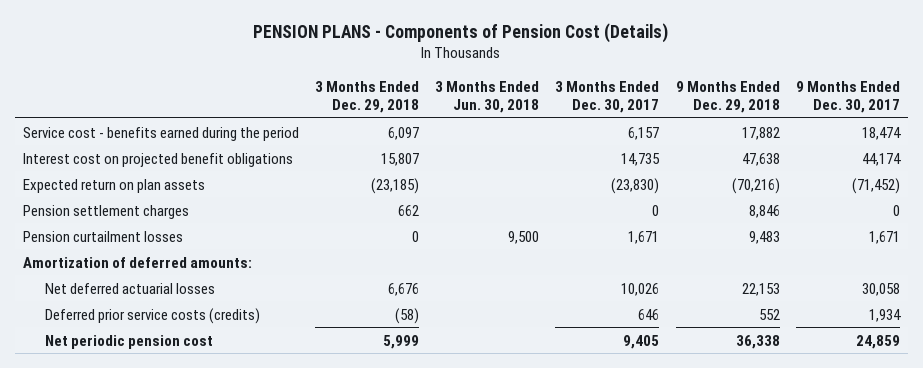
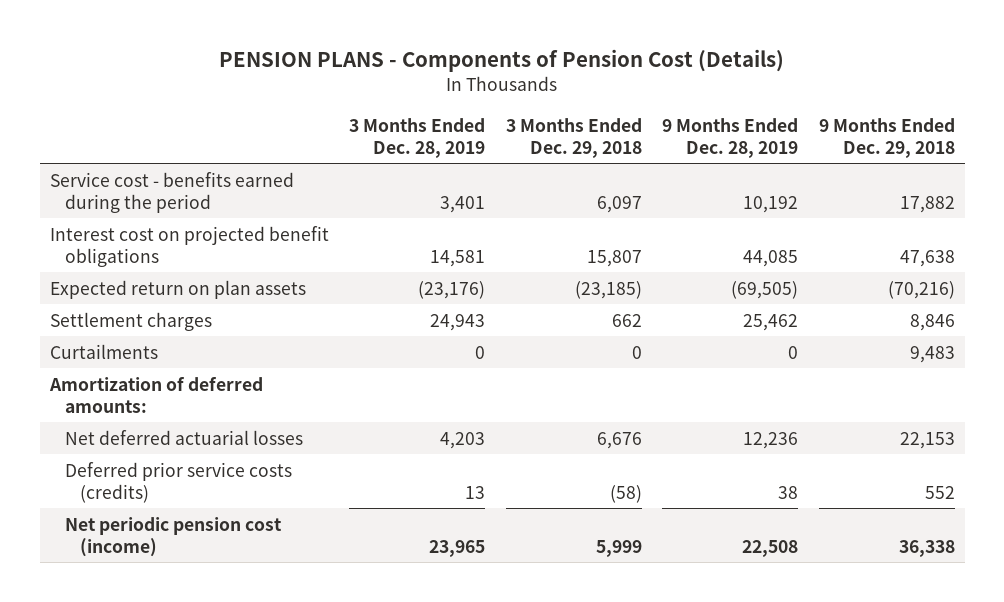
[435,80,540,113] 3 Months Ended Jun. 30, 2018 -> none
[555,80,660,113] 3 Months Ended Dec. 30, 2017 -> none
[795,80,900,113] 9 Months Ended Dec. 30, 2017 -> none
none -> [349,117,486,158] 3 Months Ended Dec. 28, 2019
none -> [662,117,799,158] 9 Months Ended Dec. 28, 2019
[22,204,189,219] Pension settlement charges -> [49,311,212,331] Settlement charges
[22,230,183,242] Pension curtailment losses -> [49,343,158,359] Curtailments
[44,334,213,349] Net periodic pension cost -> [65,516,283,557] Net periodic pension cost (income)

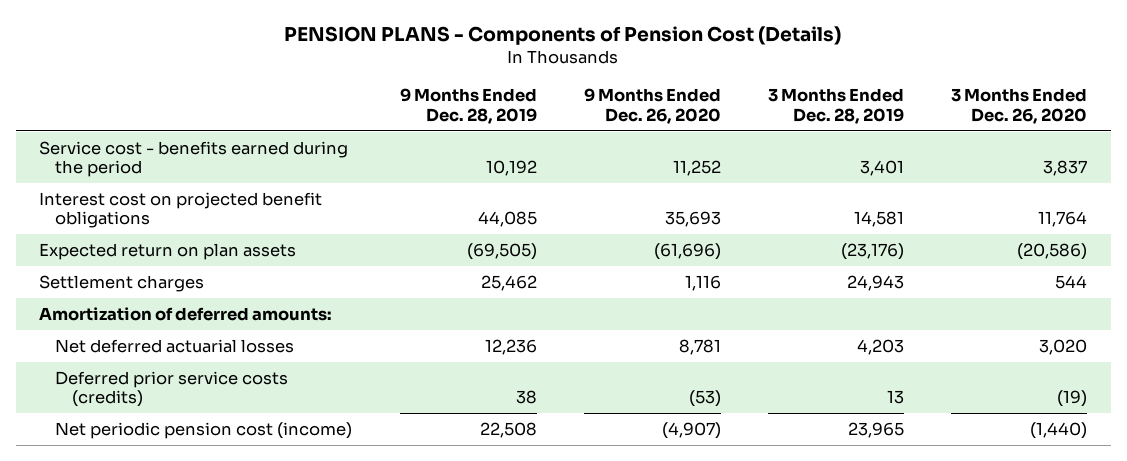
[505,117,642,158] 3 Months Ended Dec. 29, 2018 -> none
[818,117,955,158] 9 Months Ended Dec. 29, 2018 -> none
none -> [583,88,721,124] 9 Months Ended Dec. 26, 2020
none -> [951,88,1088,124] 3 Months Ended Dec. 26, 2020
[49,343,158,359] Curtailments -> none

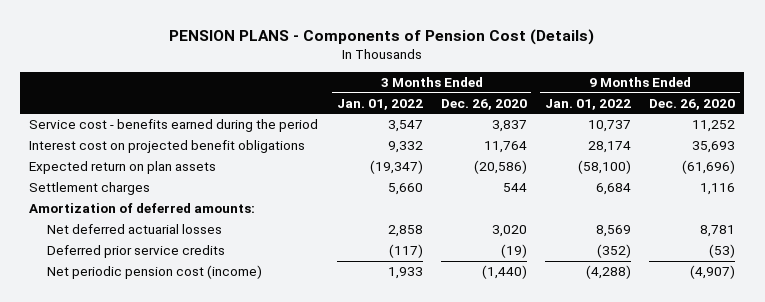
[399,88,537,124] 9 Months Ended Dec. 28, 2019 -> none
[768,88,905,124] 3 Months Ended Dec. 28, 2019 -> none
none -> [336,98,423,110] Jan. 01, 2022
none -> [544,98,631,110] Jan. 01, 2022
[55,370,289,408] Deferred prior service costs (credits) -> [46,244,225,258] Deferred prior service credits

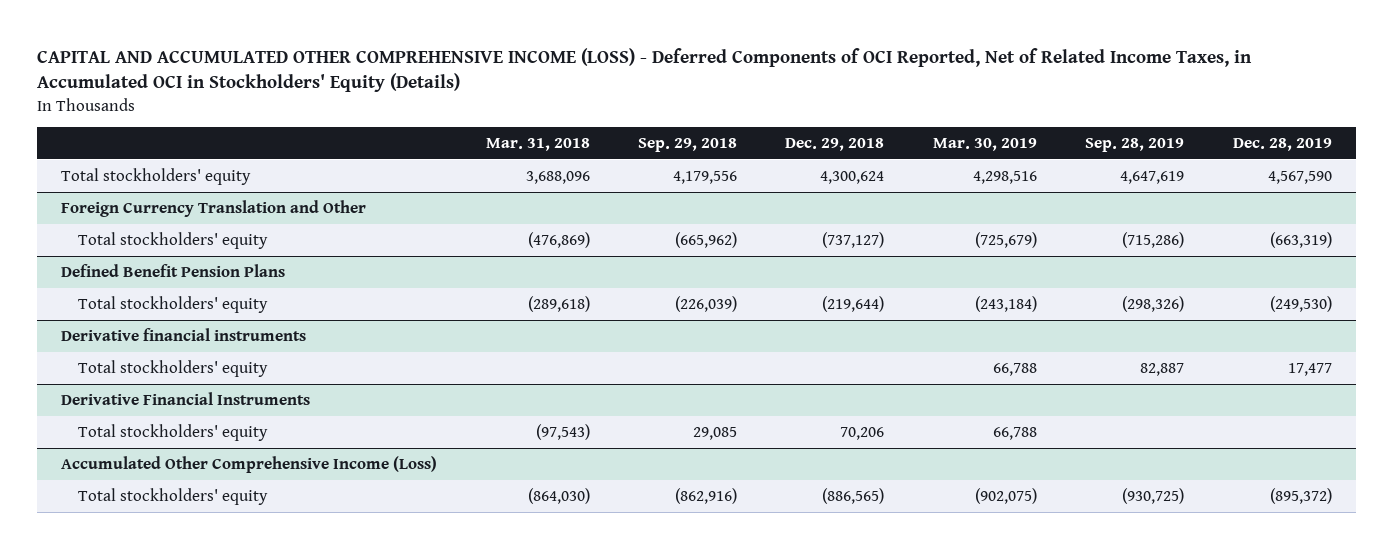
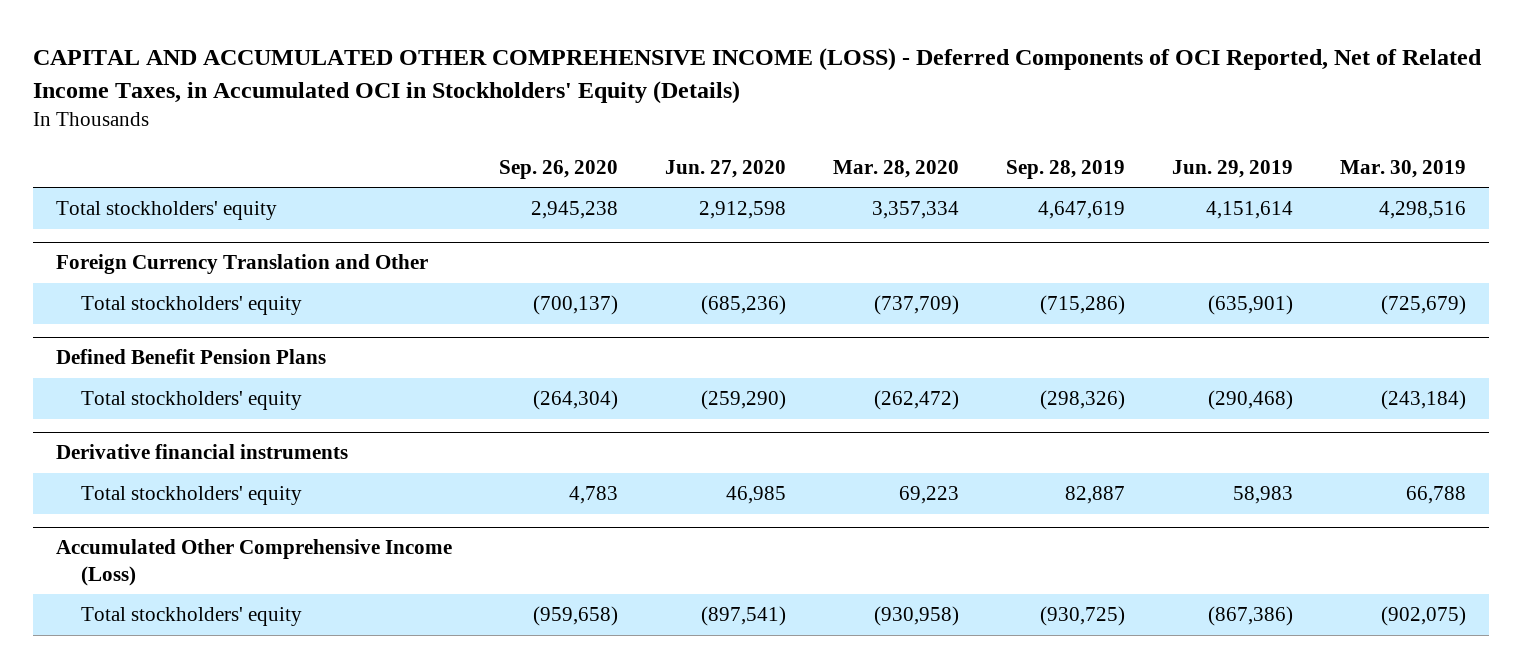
[485,138,590,152] Mar. 31, 2018 -> none
[637,138,737,153] Sep. 29, 2018 -> none
[785,138,885,152] Dec. 29, 2018 -> none
[1232,138,1332,152] Dec. 28, 2019 -> none
none -> [499,159,619,179] Sep. 26, 2020
none -> [665,159,787,178] Jun. 27, 2020
none -> [832,159,959,178] Mar. 28, 2020
none -> [1171,159,1293,178] Jun. 29, 2019
[61,391,311,405] Derivative Financial Instruments -> none
[78,423,269,441] Total stockholders' equity -> none

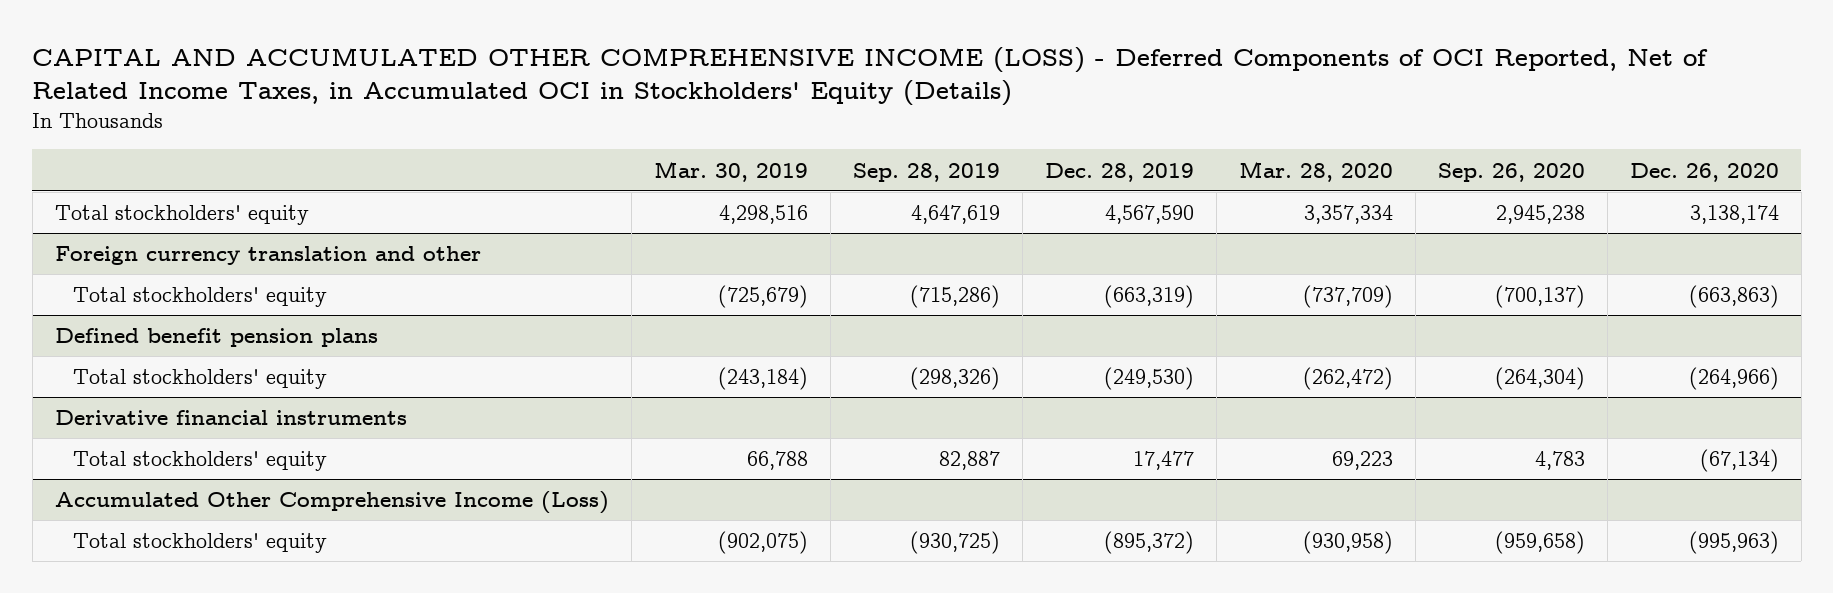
[665,159,787,178] Jun. 27, 2020 -> none
[1171,159,1293,178] Jun. 29, 2019 -> none
none -> [1044,162,1194,182] Dec. 28, 2019
none -> [1629,162,1779,182] Dec. 26, 2020
[56,254,429,275] Foreign Currency Translation and Other -> [54,246,481,266] Foreign currency translation and other
[56,349,327,365] Defined Benefit Pension Plans -> [54,328,378,348] Defined benefit pension plans

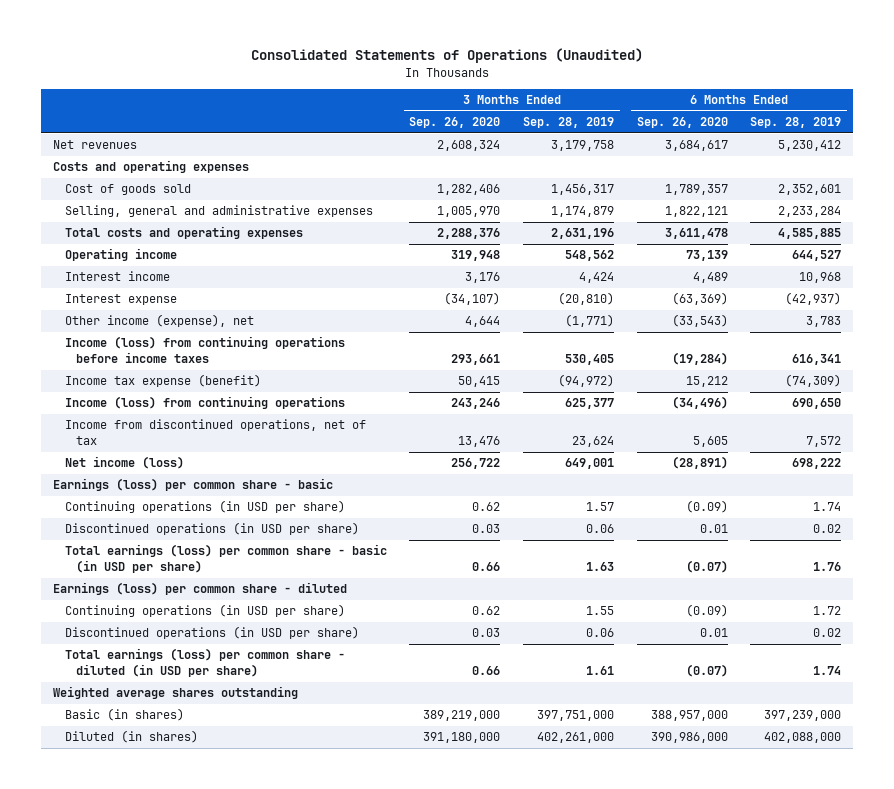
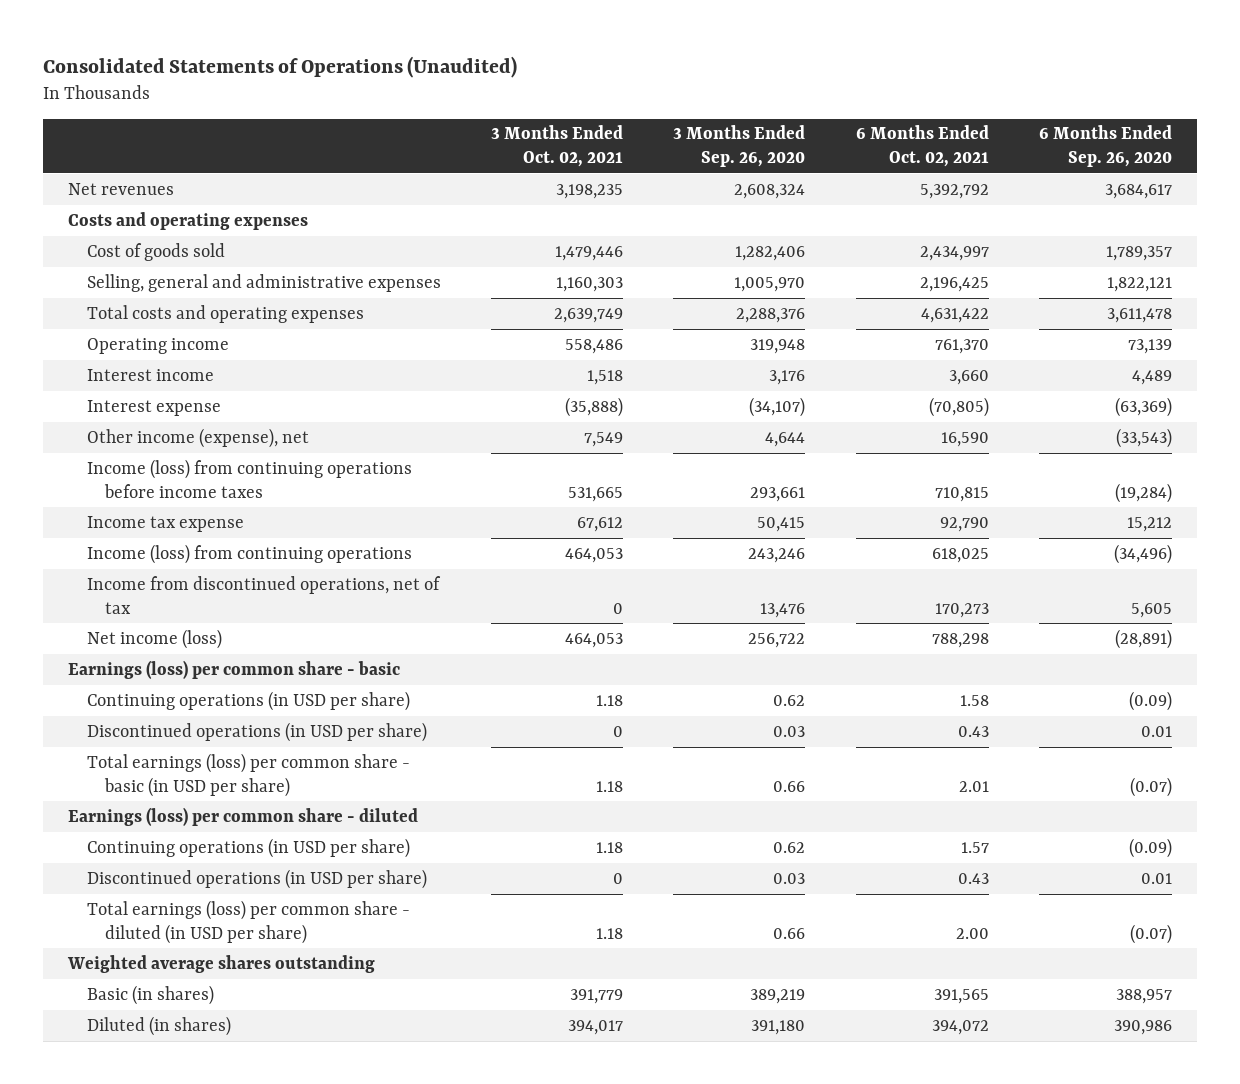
[522,117,614,129] Sep. 28, 2019 -> none
[750,117,842,129] Sep. 28, 2019 -> none
none -> [490,125,623,168] 3 Months Ended Oct. 02, 2021
none -> [855,125,989,168] 6 Months Ended Oct. 02, 2021
[64,374,261,388] Income tax expense (benefit) -> [86,515,244,532] Income tax expense
[423,710,501,722] 389,219,000 -> [750,988,806,1004] 389,219
[650,710,728,722] 388,957,000 -> [1116,988,1173,1004] 388,957
[423,732,501,744] 391,180,000 -> [751,1019,806,1035] 391,180
[650,732,728,744] 390,986,000 -> [1114,1019,1173,1035] 390,986

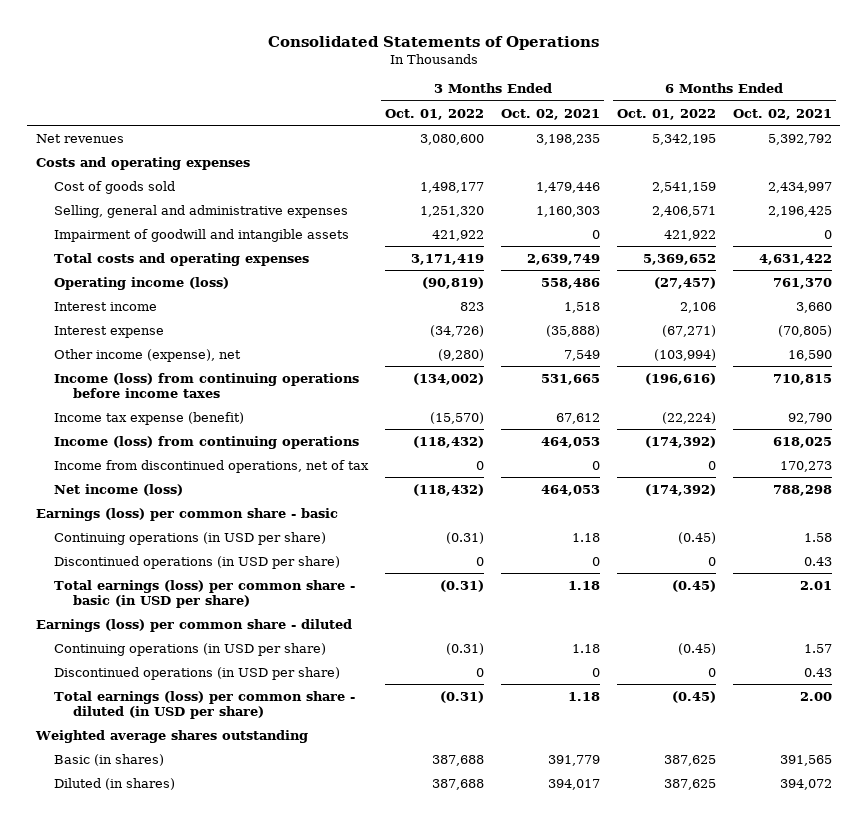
[42,55,517,78] Consolidated Statements of Operations (Unaudited) -> [267,35,599,50] Consolidated Statements of Operations
[673,125,806,168] 3 Months Ended Sep. 26, 2020 -> none
[1039,125,1173,168] 6 Months Ended Sep. 26, 2020 -> none
none -> [385,108,485,120] Oct. 01, 2022
none -> [616,108,716,120] Oct. 01, 2022
none -> [54,228,350,242] Impairment of goodwill and intangible assets
[86,337,229,354] Operating income -> [54,276,230,290] Operating income (loss)
[86,515,244,532] Income tax expense -> [54,411,245,425] Income tax expense (benefit)

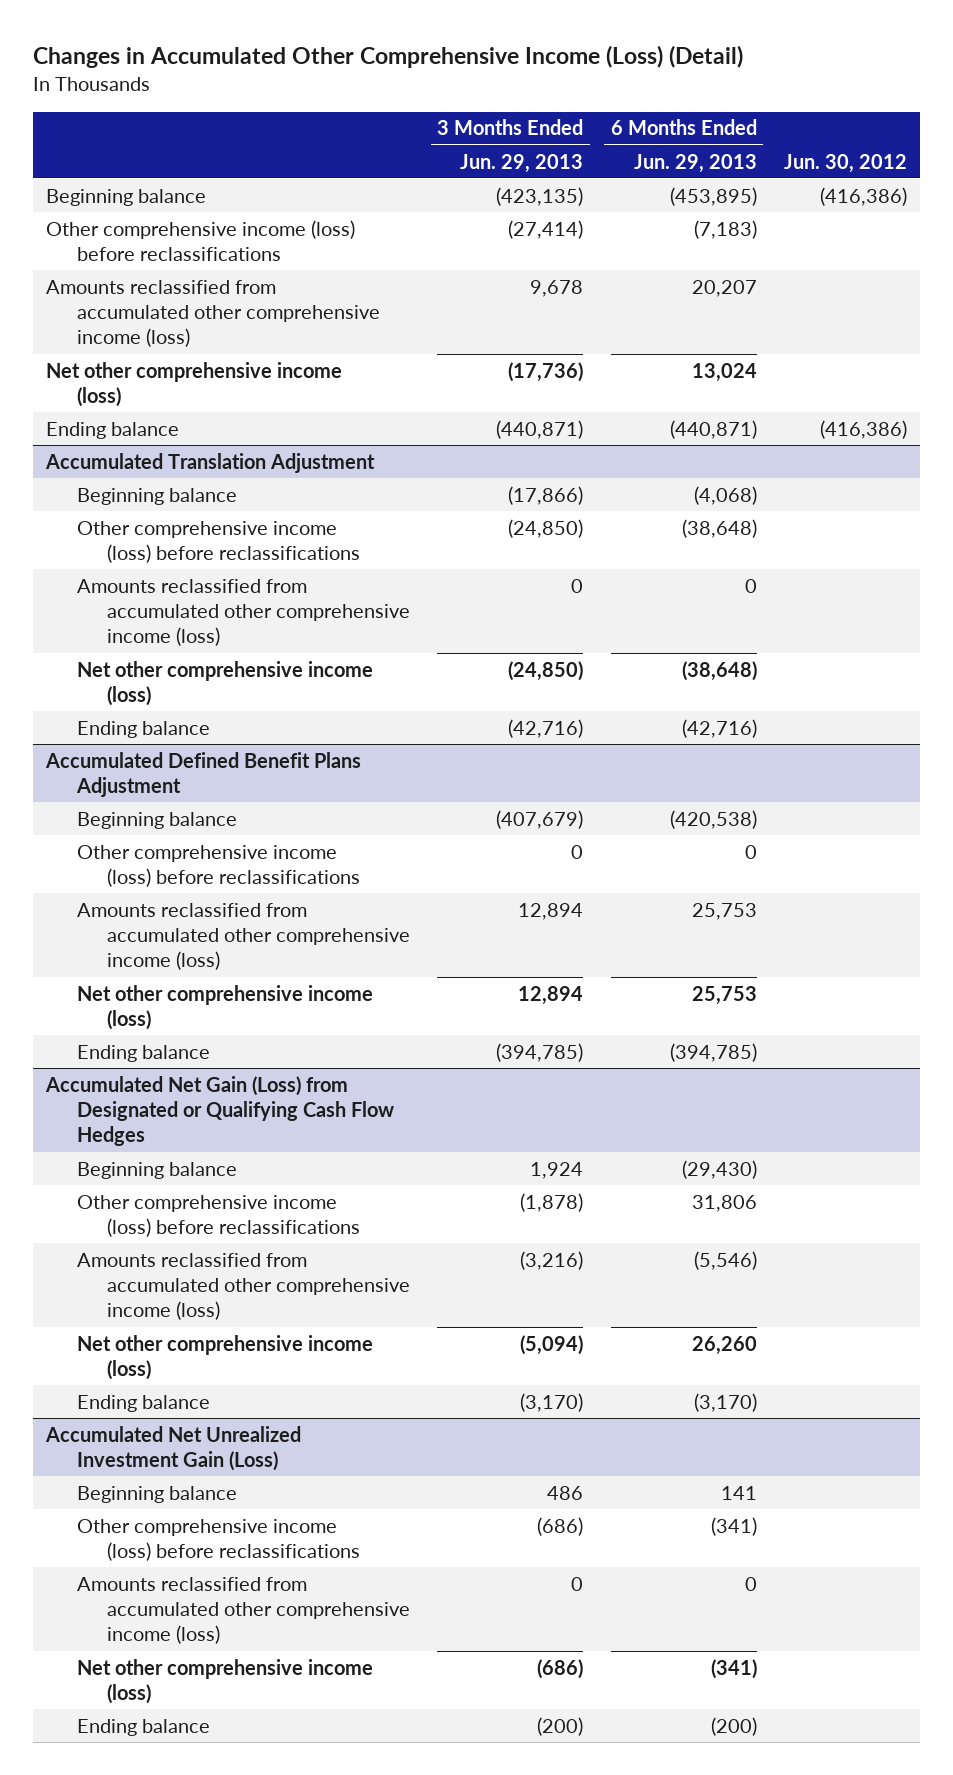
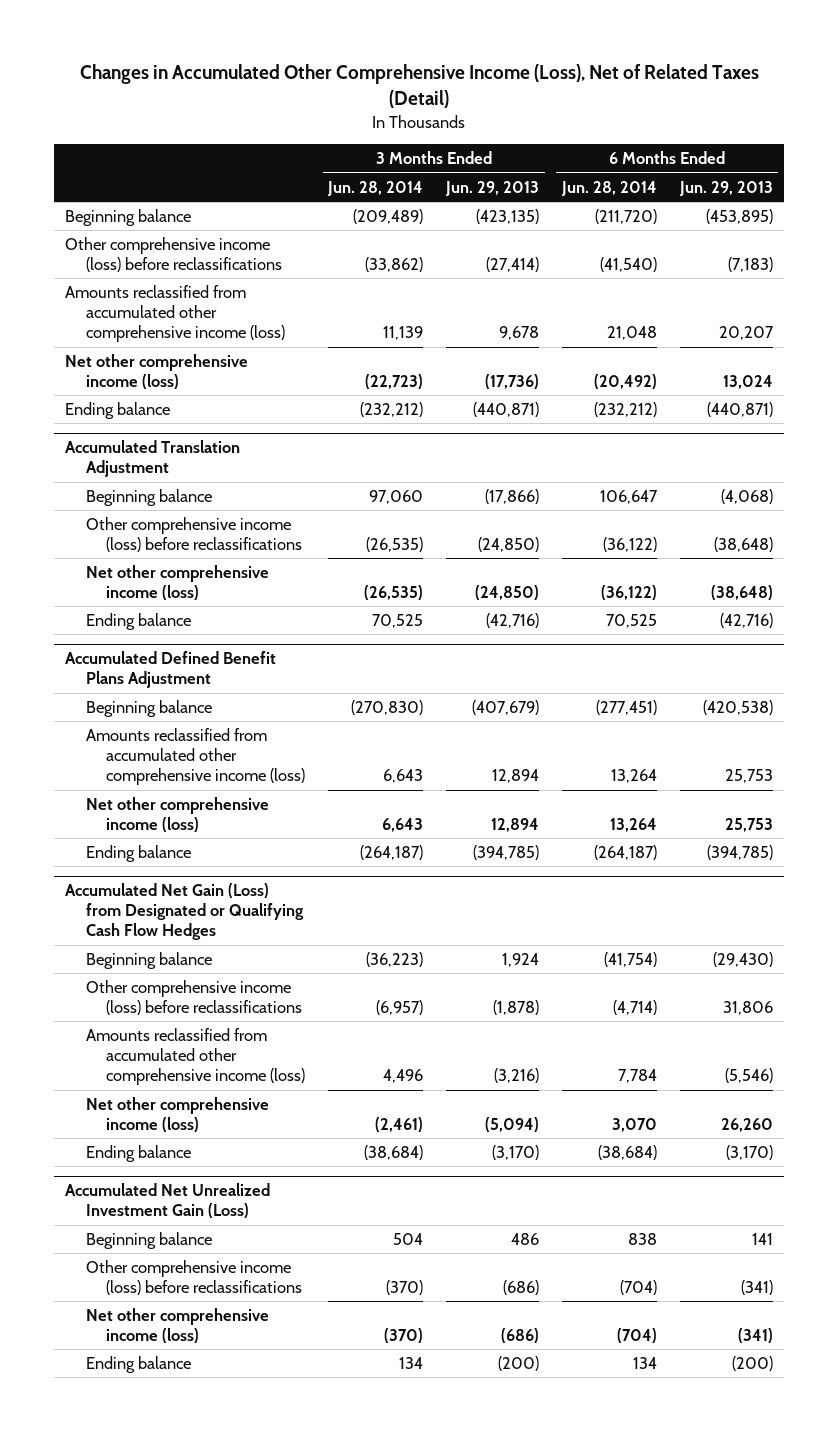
[32,45,743,69] Changes in Accumulated Other Comprehensive Income (Loss) (Detail) -> [79,64,759,109] Changes in Accumulated Other Comprehensive Income (Loss), Net of Related Taxes (Detail)
[783,153,907,173] Jun. 30, 2012 -> none
none -> [327,180,424,196] Jun. 28, 2014
none -> [560,180,657,196] Jun. 28, 2014
[76,578,411,647] Amounts reclassified from accumulated other comprehensive income (loss) -> none
[76,844,361,888] Other comprehensive income (loss) before reclassifications -> none
[76,1576,411,1645] Amounts reclassified from accumulated other comprehensive income (loss) -> none

